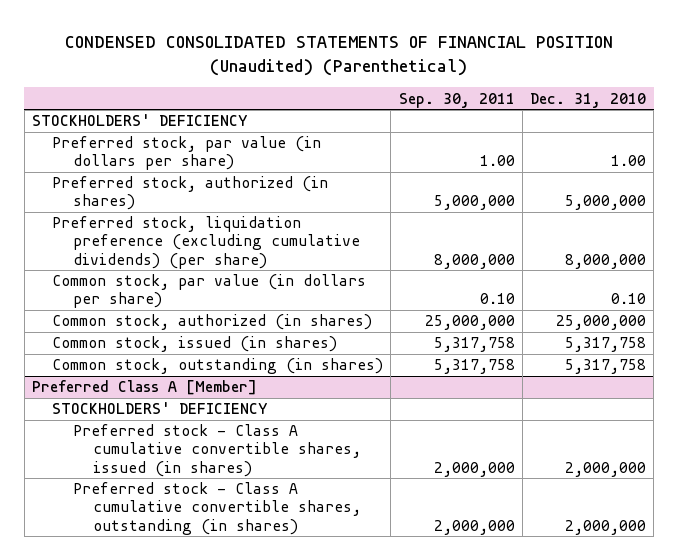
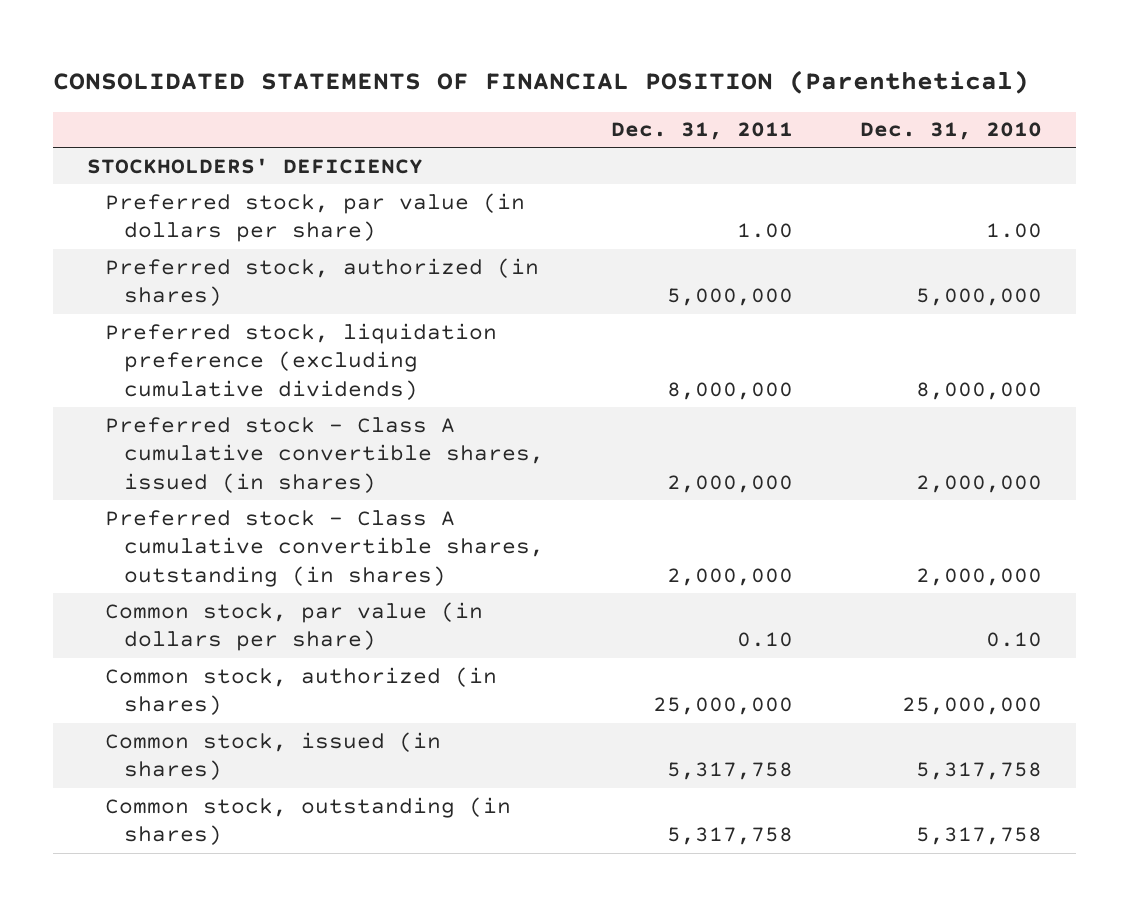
[65,35,614,76] CONDENSED CONSOLIDATED STATEMENTS OF FINANCIAL POSITION (Unaudited) (Parenthetical) -> [53,69,1030,94] CONSOLIDATED STATEMENTS OF FINANCIAL POSITION (Parenthetical)
[398,92,515,108] Sep. 30, 2011 -> none
none -> [611,122,794,141] Dec. 31, 2011
[52,216,360,269] Preferred stock, liquidation preference (excluding cumulative dividends) (per share) -> [105,322,498,401] Preferred stock, liquidation preference (excluding cumulative dividends)
none -> [105,416,544,494] Preferred stock - Class A cumulative convertible shares, issued (in shares)
none -> [105,509,544,588] Preferred stock - Class A cumulative convertible shares, outstanding (in shares)
[31,380,257,396] Preferred Class A [Member] -> none
[52,402,269,415] STOCKHOLDERS' DEFICIENCY -> none
[72,424,362,477] Preferred stock - Class A cumulative convertible shares, issued (in shares) -> none
[72,482,362,535] Preferred stock - Class A cumulative convertible shares, outstanding (in shares) -> none

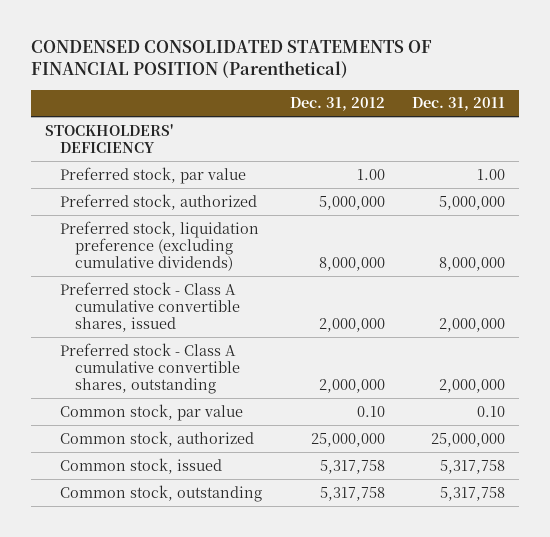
[53,69,1030,94] CONSOLIDATED STATEMENTS OF FINANCIAL POSITION (Parenthetical) -> [30,40,432,79] CONDENSED CONSOLIDATED STATEMENTS OF FINANCIAL POSITION (Parenthetical)
[860,122,1043,141] Dec. 31, 2010 -> none
none -> [289,97,385,112] Dec. 31, 2012
[105,192,526,243] Preferred stock, par value (in dollars per share) -> [59,166,246,184] Preferred stock, par value
[105,257,540,307] Preferred stock, authorized (in shares) -> [59,193,257,210] Preferred stock, authorized
[105,416,544,494] Preferred stock - Class A cumulative convertible shares, issued (in shares) -> [59,281,241,333] Preferred stock - Class A cumulative convertible shares, issued
[105,509,544,588] Preferred stock - Class A cumulative convertible shares, outstanding (in shares) -> [59,342,241,395] Preferred stock - Class A cumulative convertible shares, outstanding
[105,601,484,652] Common stock, par value (in dollars per share) -> [59,403,243,421] Common stock, par value
[105,666,498,716] Common stock, authorized (in shares) -> [59,430,254,447] Common stock, authorized
[105,731,442,781] Common stock, issued (in shares) -> [59,457,222,474] Common stock, issued
[105,796,512,846] Common stock, outstanding (in shares) -> [59,484,262,502] Common stock, outstanding

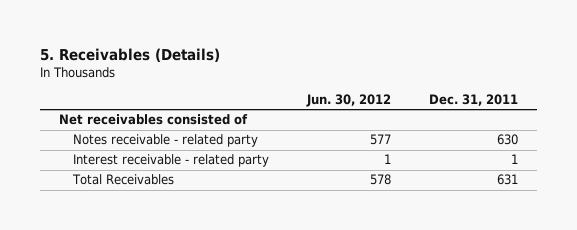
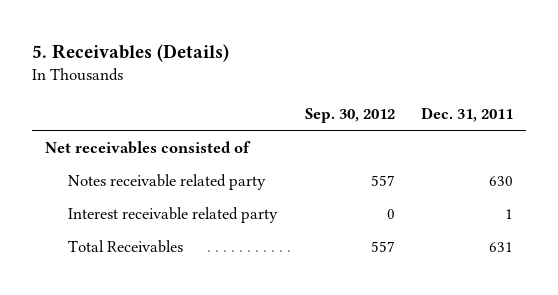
[306,94,392,108] Jun. 30, 2012 -> none
none -> [304,108,395,124] Sep. 30, 2012
[73,134,259,148] Notes receivable - related party -> [68,173,267,190] Notes receivable related party
[73,154,270,168] Interest receivable - related party -> [68,206,279,223] Interest receivable related party

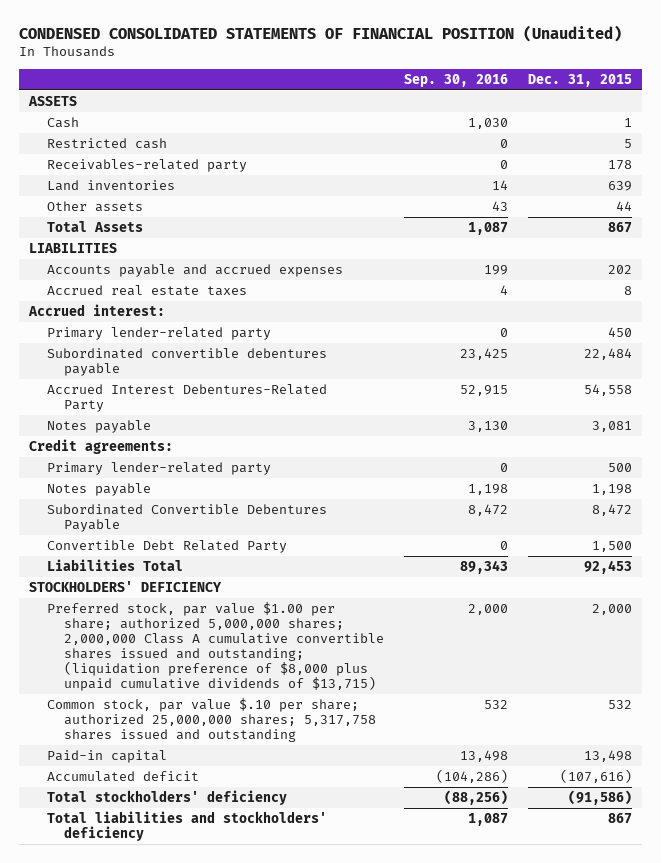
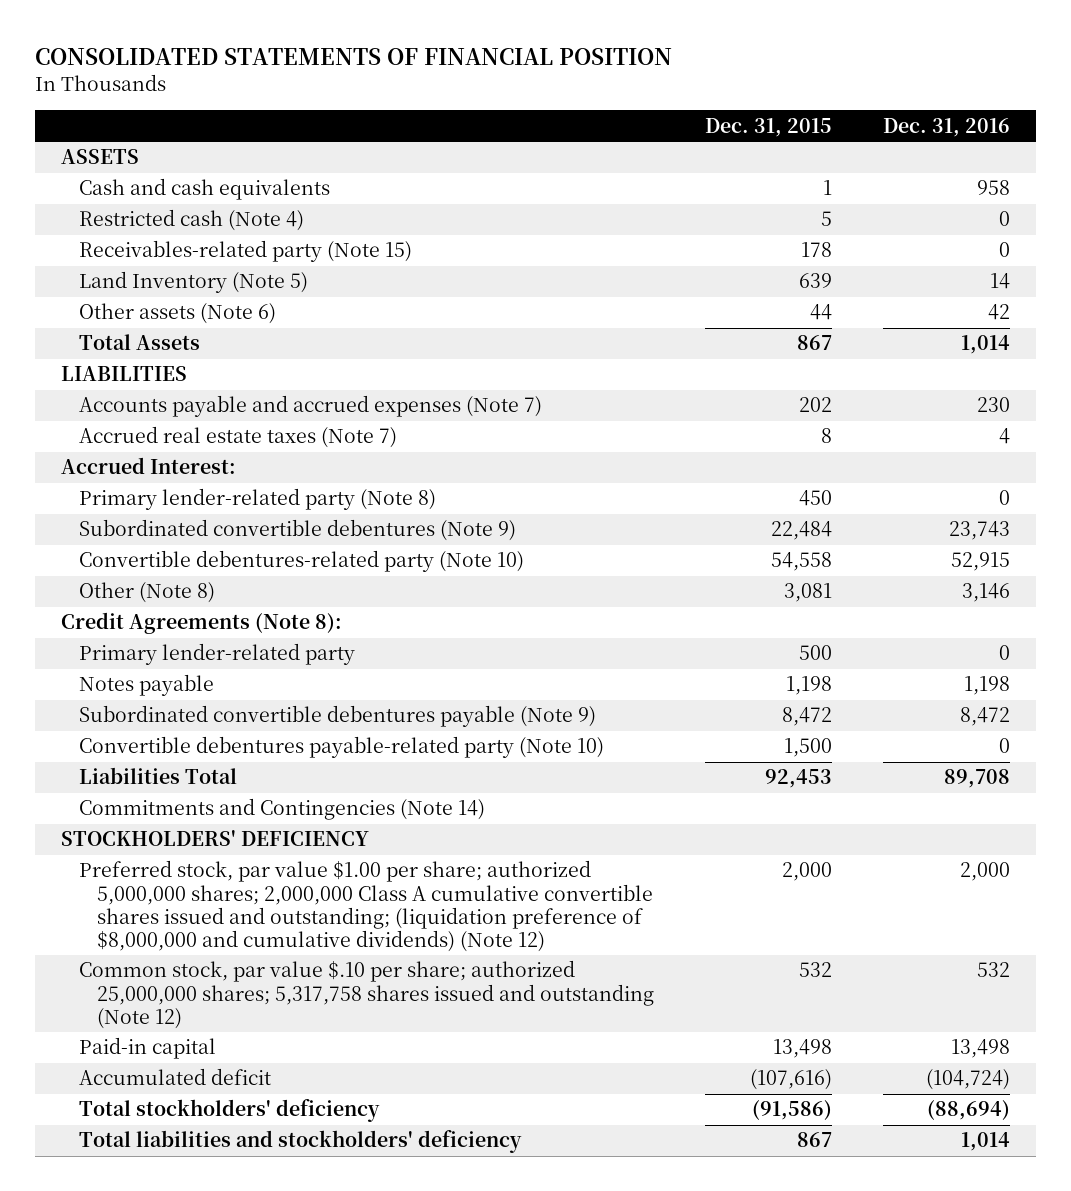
[18,24,622,42] CONDENSED CONSOLIDATED STATEMENTS OF FINANCIAL POSITION (Unaudited) -> [35,48,673,66] CONSOLIDATED STATEMENTS OF FINANCIAL POSITION
[404,73,509,87] Sep. 30, 2016 -> none
none -> [883,117,1011,137] Dec. 31, 2016
[46,116,79,128] Cash -> [78,178,330,201] Cash and cash equivalents
[46,137,167,149] Restricted cash -> [78,209,304,232] Restricted cash (Note 4)
[46,158,247,172] Receivables-related party -> [78,240,412,263] Receivables-related party (Note 15)
[46,179,175,191] Land inventories -> [78,271,308,294] Land Inventory (Note 5)
[46,200,143,212] Other assets -> [78,303,276,325] Other assets (Note 6)
[46,263,343,277] Accounts payable and accrued expenses -> [78,395,542,418] Accounts payable and accrued expenses (Note 7)
[46,284,247,296] Accrued real estate taxes -> [78,426,397,449] Accrued real estate taxes (Note 7)
[27,303,165,316] Accrued interest: -> [60,457,236,475] Accrued Interest:
[46,326,271,340] Primary lender-related party -> [78,488,436,511] Primary lender-related party (Note 8)
[46,347,327,376] Subordinated convertible debentures payable -> [78,519,516,542] Subordinated convertible debentures (Note 9)
[46,383,327,412] Accrued Interest Debentures-Related Party -> [78,550,524,573] Convertible debentures-related party (Note 10)
[46,419,151,433] Notes payable -> [78,582,215,604] Other (Note 8)
[28,438,173,454] Credit agreements: -> [60,612,342,635] Credit Agreements (Note 8):
[46,539,287,553] Convertible Debt Related Party -> none
[46,503,327,532] Subordinated Convertible Debentures Payable -> [78,705,596,728] Subordinated convertible debentures payable (Note 9)
none -> [78,736,604,759] Convertible debentures payable-related party (Note 10)
none -> [78,798,485,821] Commitments and Contingencies (Note 14)
[46,601,385,691] Preferred stock, par value $1.00 per share; authorized 5,000,000 shares; 2,000,000 Class A cumulative convertible shares issued and outstanding; (liquidation preference of $8,000 plus unpaid cumulative dividends of $13,715) -> [78,860,654,953] Preferred stock, par value $1.00 per share; authorized 5,000,000 shares; 2,000,000 Class A cumulative convertible shares issued and outstanding; (liquidation preference of $8,000,000 and cumulative dividends) (Note 12)
[46,697,377,742] Common stock, par value $.10 per share; authorized 25,000,000 shares; 5,317,758 shares issued and outstanding -> [78,960,655,1029] Common stock, par value $.10 per share; authorized 25,000,000 shares; 5,317,758 shares issued and outstanding (Note 12)

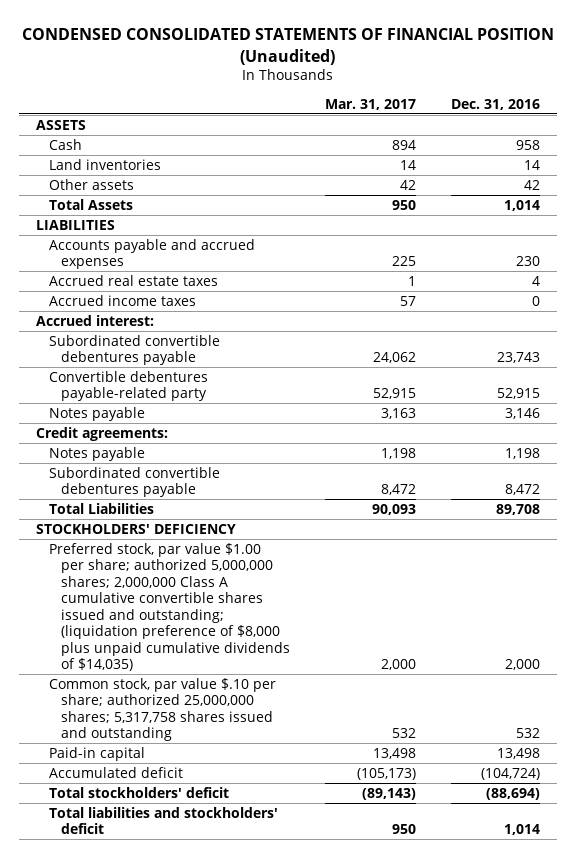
[35,48,673,66] CONSOLIDATED STATEMENTS OF FINANCIAL POSITION -> [22,28,555,65] CONDENSED CONSOLIDATED STATEMENTS OF FINANCIAL POSITION (Unaudited)
[705,117,833,137] Dec. 31, 2015 -> none
none -> [325,98,417,110] Mar. 31, 2017
[78,209,304,232] Restricted cash (Note 4) -> none
[78,240,412,263] Receivables-related party (Note 15) -> none
[78,178,330,201] Cash and cash equivalents -> [48,138,82,150] Cash
[78,271,308,294] Land Inventory (Note 5) -> [48,158,161,170] Land inventories
[78,303,276,325] Other assets (Note 6) -> [48,178,134,190] Other assets
[78,488,436,511] Primary lender-related party (Note 8) -> none
[78,643,355,666] Primary lender-related party -> none
[78,395,542,418] Accounts payable and accrued expenses (Note 7) -> [48,238,255,270] Accounts payable and accrued expenses
[78,426,397,449] Accrued real estate taxes (Note 7) -> [48,274,218,286] Accrued real estate taxes
none -> [48,294,196,306] Accrued income taxes
[60,457,236,475] Accrued Interest: -> [36,314,155,326] Accrued interest:
[78,519,516,542] Subordinated convertible debentures (Note 9) -> [48,334,220,366] Subordinated convertible debentures payable
[78,550,524,573] Convertible debentures-related party (Note 10) -> [48,370,208,402] Convertible debentures payable-related party
[78,582,215,604] Other (Note 8) -> [48,406,145,421] Notes payable
[60,612,342,635] Credit Agreements (Note 8): -> [36,426,169,441] Credit agreements:
[78,736,604,759] Convertible debentures payable-related party (Note 10) -> none
[78,798,485,821] Commitments and Contingencies (Note 14) -> none
[78,705,596,728] Subordinated convertible debentures payable (Note 9) -> [48,466,220,498] Subordinated convertible debentures payable
[78,767,237,785] Liabilities Total -> [48,502,154,514] Total Liabilities
[78,860,654,953] Preferred stock, par value $1.00 per share; authorized 5,000,000 shares; 2,000,000 Class A cumulative convertible shares issued and outstanding; (liquidation preference of $8,000,000 and cumulative dividends) (Note 12) -> [48,542,291,672] Preferred stock, par value $1.00 per share; authorized 5,000,000 shares; 2,000,000 Class A cumulative convertible shares issued and outstanding; (liquidation preference of $8,000 plus unpaid cumulative dividends of $14,035)
[78,960,655,1029] Common stock, par value $.10 per share; authorized 25,000,000 shares; 5,317,758 shares issued and outstanding (Note 12) -> [48,677,276,742] Common stock, par value $.10 per share; authorized 25,000,000 shares; 5,317,758 shares issued and outstanding
[78,1099,380,1123] Total stockholders' deficiency -> [48,786,229,798] Total stockholders' deficit
[78,1130,522,1154] Total liabilities and stockholders' deficiency -> [48,806,278,835] Total liabilities and stockholders' deficit

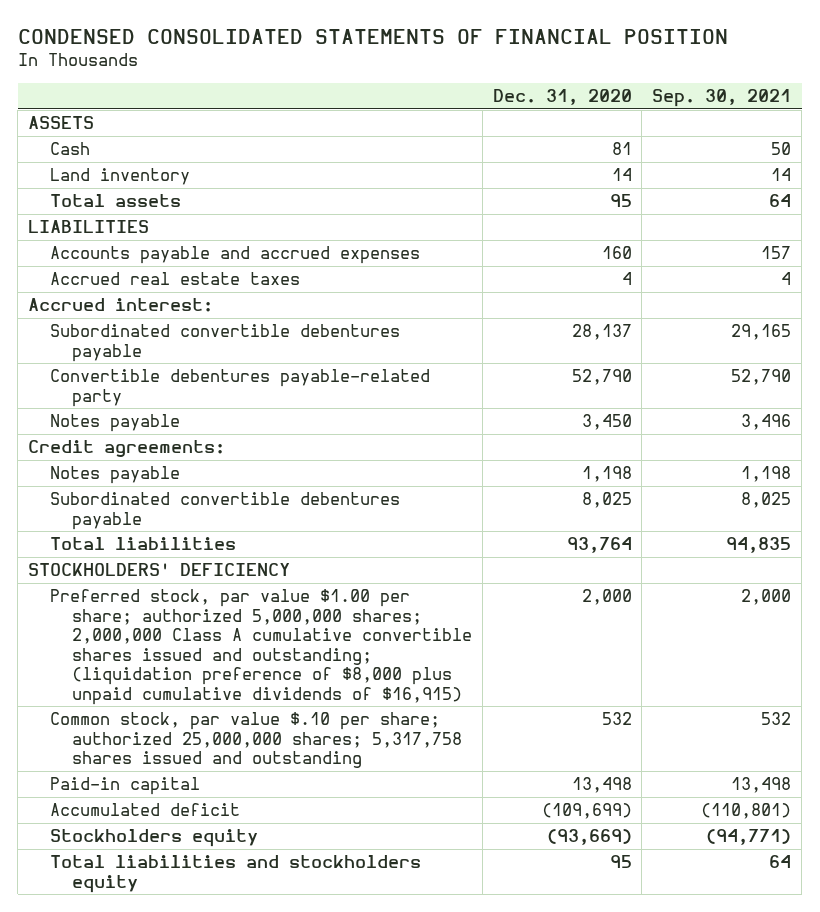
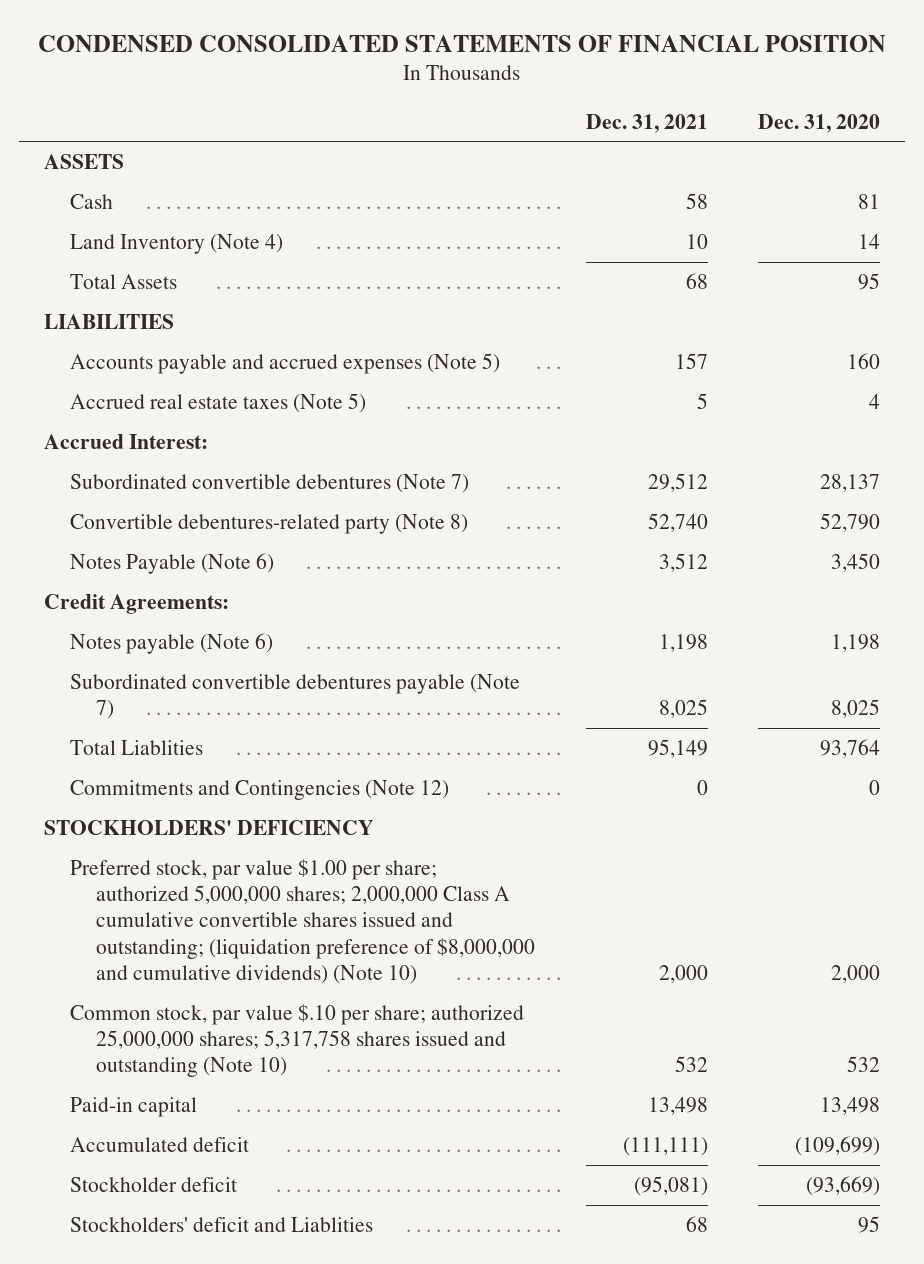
[652,89,792,108] Sep. 30, 2021 -> none
none -> [585,113,708,133] Dec. 31, 2021
[50,168,191,186] Land inventory -> [70,233,284,254] Land Inventory (Note 4)
[50,194,182,208] Total assets -> [70,273,178,289] Total Assets
[50,246,421,265] Accounts payable and accrued expenses -> [70,352,501,374] Accounts payable and accrued expenses (Note 5)
[50,272,301,286] Accrued real estate taxes -> [70,392,367,413] Accrued real estate taxes (Note 5)
[28,298,214,313] Accrued interest: -> [43,433,208,449] Accrued Interest:
[50,324,401,362] Subordinated convertible debentures payable -> [70,473,470,493] Subordinated convertible debentures (Note 7)
[50,369,431,407] Convertible debentures payable-related party -> [70,513,469,534] Convertible debentures-related party (Note 8)
[50,414,181,433] Notes payable -> [70,552,275,574] Notes Payable (Note 6)
[28,440,226,458] Credit agreements: -> [43,593,229,614] Credit Agreements:
[50,466,181,485] Notes payable -> [70,632,274,654] Notes payable (Note 6)
[50,492,401,530] Subordinated convertible debentures payable -> [70,673,521,720] Subordinated convertible debentures payable (Note 7)
[50,537,237,551] Total liabilities -> [70,739,204,755] Total Liablities
none -> [70,779,450,800] Commitments and Contingencies (Note 12)
[50,589,472,705] Preferred stock, par value $1.00 per share; authorized 5,000,000 shares; 2,000,000 Class A cumulative convertible shares issued and outstanding; (liquidation preference of $8,000 plus unpaid cumulative dividends of $16,915) -> [70,858,536,984] Preferred stock, par value $1.00 per share; authorized 5,000,000 shares; 2,000,000 Class A cumulative convertible shares issued and outstanding; (liquidation preference of $8,000,000 and cumulative dividends) (Note 10)
[50,712,462,769] Common stock, par value $.10 per share; authorized 25,000,000 shares; 5,317,758 shares issued and outstanding -> [70,1003,525,1078] Common stock, par value $.10 per share; authorized 25,000,000 shares; 5,317,758 shares issued and outstanding (Note 10)
[50,829,259,848] Stockholders equity -> [70,1176,238,1192] Stockholder deficit
[50,855,422,893] Total liabilities and stockholders equity -> [70,1216,374,1232] Stockholders' deficit and Liablities

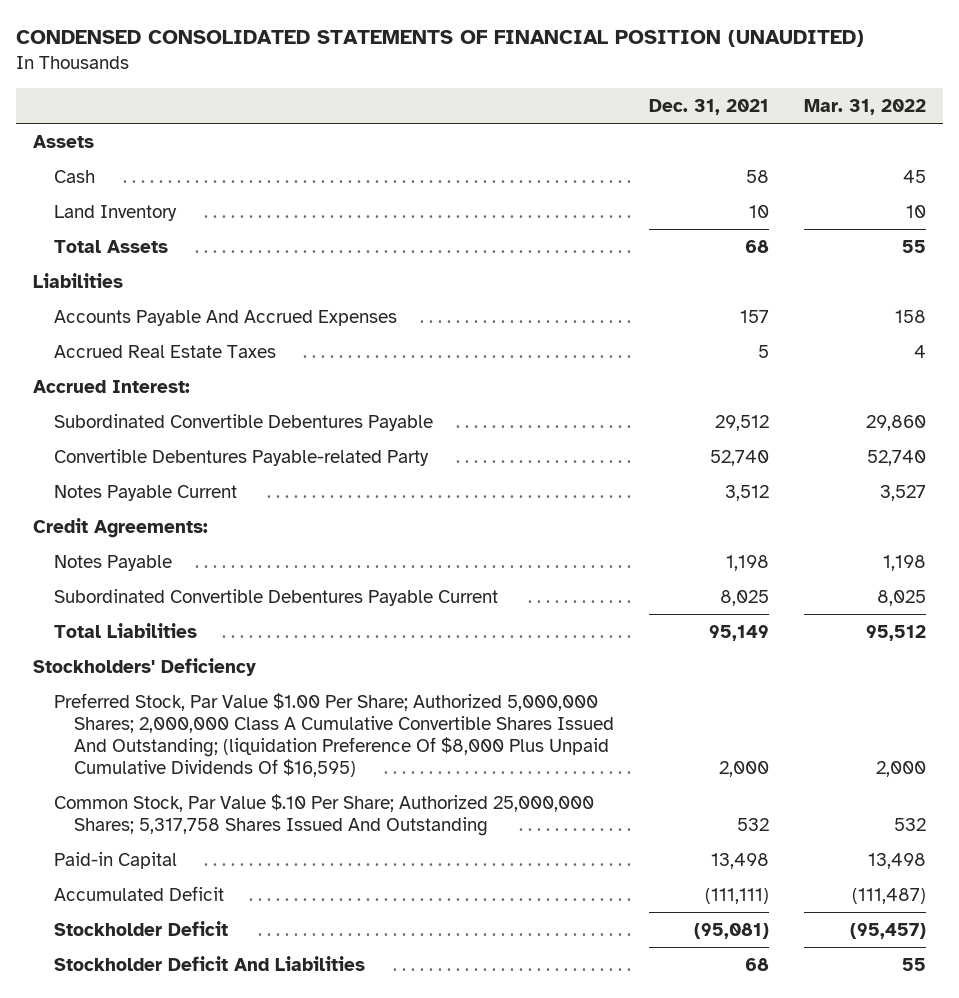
[37,34,886,52] CONDENSED CONSOLIDATED STATEMENTS OF FINANCIAL POSITION -> [15,30,864,48] CONDENSED CONSOLIDATED STATEMENTS OF FINANCIAL POSITION (UNAUDITED)
[757,113,880,133] Dec. 31, 2020 -> none
none -> [803,98,926,115] Mar. 31, 2022
[43,153,124,169] ASSETS -> [33,134,95,148] Assets
[70,233,284,254] Land Inventory (Note 4) -> [53,204,177,221] Land Inventory
[43,313,174,329] LIABILITIES -> [33,272,124,288] Liabilities
[70,352,501,374] Accounts payable and accrued expenses (Note 5) -> [53,309,397,326] Accounts Payable And Accrued Expenses
[70,392,367,413] Accrued real estate taxes (Note 5) -> [53,344,276,358] Accrued Real Estate Taxes
[70,473,470,493] Subordinated convertible debentures (Note 7) -> [53,413,433,431] Subordinated Convertible Debentures Payable
[70,513,469,534] Convertible debentures-related party (Note 8) -> [53,448,429,466] Convertible Debentures Payable-related Party
[70,552,275,574] Notes Payable (Note 6) -> [53,484,237,501] Notes Payable Current
[70,779,450,800] Commitments and Contingencies (Note 12) -> none
[70,632,274,654] Notes payable (Note 6) -> [53,554,172,571] Notes Payable
[70,673,521,720] Subordinated convertible debentures payable (Note 7) -> [53,588,498,606] Subordinated Convertible Debentures Payable Current
[70,739,204,755] Total Liablities -> [53,622,197,638] Total Liabilities
[43,819,374,835] STOCKHOLDERS' DEFICIENCY -> [33,657,257,676] Stockholders' Deficiency
[70,858,536,984] Preferred stock, par value $1.00 per share; authorized 5,000,000 shares; 2,000,000 Class A cumulative convertible shares issued and outstanding; (liquidation preference of $8,000,000 and cumulative dividends) (Note 10) -> [53,692,614,777] Preferred Stock, Par Value $1.00 Per Share; Authorized 5,000,000 Shares; 2,000,000 Class A Cumulative Convertible Shares Issued And Outstanding; (liquidation Preference Of $8,000 Plus Unpaid Cumulative Dividends Of $16,595)
[70,1003,525,1078] Common stock, par value $.10 per share; authorized 25,000,000 shares; 5,317,758 shares issued and outstanding (Note 10) -> [53,793,594,836] Common Stock, Par Value $.10 Per Share; Authorized 25,000,000 Shares; 5,317,758 Shares Issued And Outstanding
[70,1096,198,1117] Paid-in capital -> [53,851,177,869] Paid-in Capital
[70,1136,250,1152] Accumulated deficit -> [53,885,224,901] Accumulated Deficit
[70,1176,238,1192] Stockholder deficit -> [53,920,228,936] Stockholder Deficit
[70,1216,374,1232] Stockholders' deficit and Liablities -> [53,955,365,971] Stockholder Deficit And Liabilities

